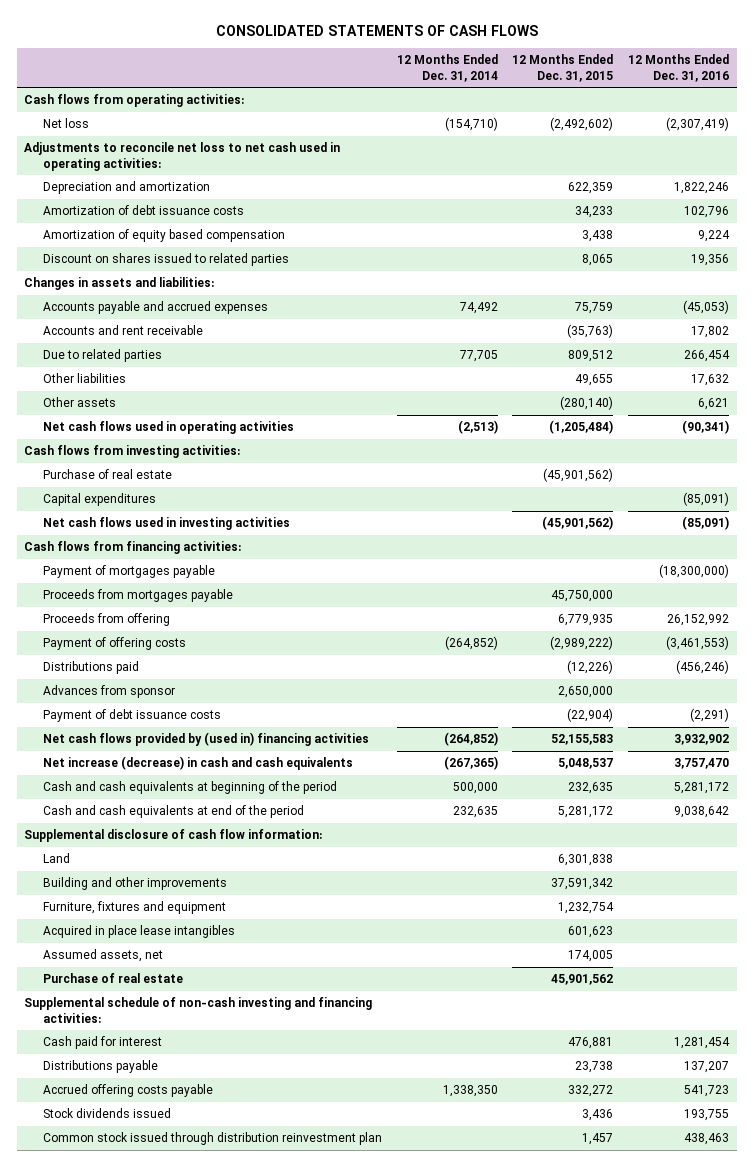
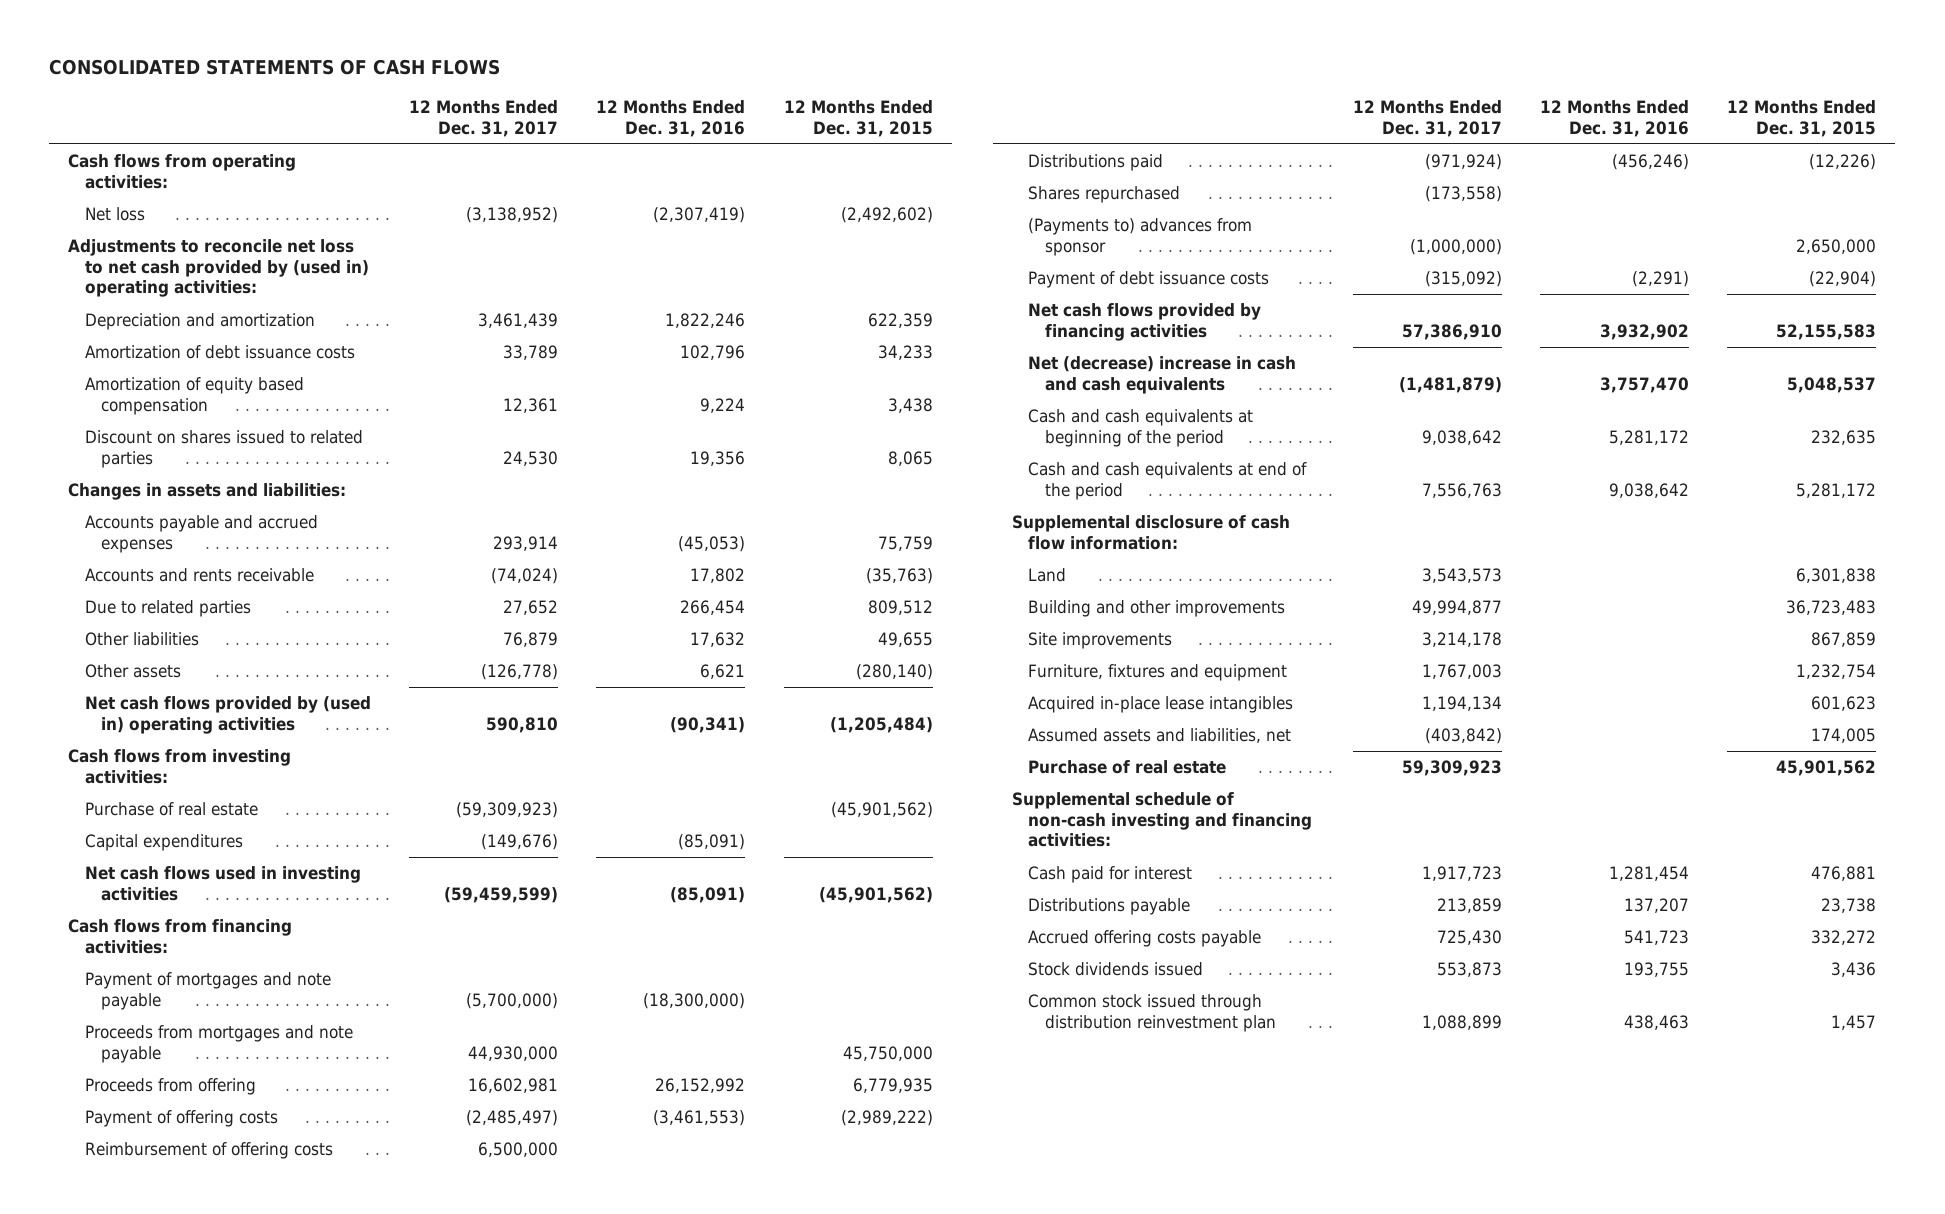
[396,54,498,82] 12 Months Ended Dec. 31, 2014 -> none
none -> [409,99,559,137] 12 Months Ended Dec. 31, 2017
[24,142,341,171] Adjustments to reconcile net loss to net cash used in operating activities: -> [68,239,369,298] Adjustments to reconcile net loss to net cash provided by (used in) operating activities:
[42,325,203,336] Accounts and rent receivable -> [84,568,314,583] Accounts and rents receivable
[42,421,294,435] Net cash flows used in operating activities -> [84,696,371,734] Net cash flows provided by (used in) operating activities
[42,565,215,579] Payment of mortgages payable -> [84,972,331,1010] Payment of mortgages and note payable
[42,589,233,603] Proceeds from mortgages payable -> [84,1025,353,1063] Proceeds from mortgages and note payable
none -> [84,1142,333,1160] Reimbursement of offering costs
none -> [1028,186,1181,204] Shares repurchased
[42,685,175,699] Advances from sponsor -> [1028,218,1253,256] (Payments to) advances from sponsor
[42,732,369,747] Net cash flows provided by (used in) financing activities -> [1028,303,1262,341] Net cash flows provided by financing activities
[42,756,353,771] Net increase (decrease) in cash and cash equivalents -> [1028,356,1297,394] Net (decrease) increase in cash and cash equivalents
[551,878,614,891] 37,591,342 -> [1786,600,1877,616] 36,723,483
none -> [1028,632,1173,650] Site improvements
[42,925,235,939] Acquired in place lease intangibles -> [1028,696,1294,714] Acquired in-place lease intangibles
[42,949,163,963] Assumed assets, net -> [1028,728,1292,744] Assumed assets and liabilities, net

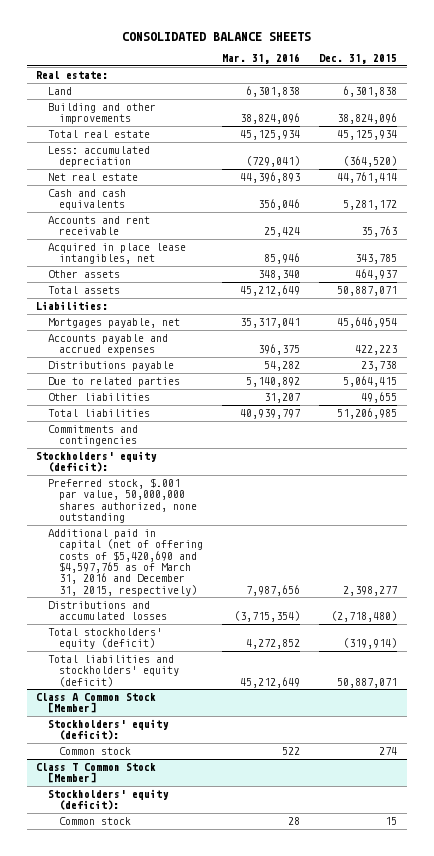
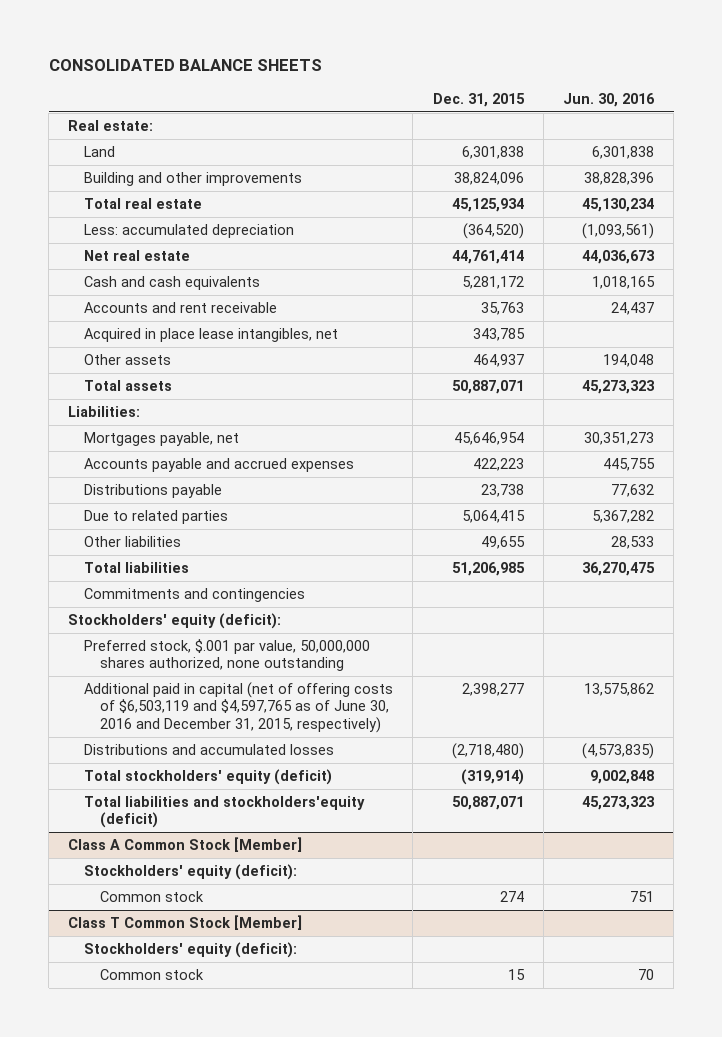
[222,53,301,65] Mar. 31, 2016 -> none
none -> [562,92,655,107] Jun. 30, 2016
[47,529,204,596] Additional paid in capital (net of offering costs of $5,420,690 and $4,597,765 as of March 31, 2016 and December 31, 2015, respectively) -> [84,682,394,733] Additional paid in capital (net of offering costs of $6,503,119 and $4,597,765 as of June 30, 2016 and December 31, 2015, respectively)
[47,655,180,687] Total liabilities and stockholders' equity (deficit) -> [84,796,366,829] Total liabilities and stockholders'equity (deficit)

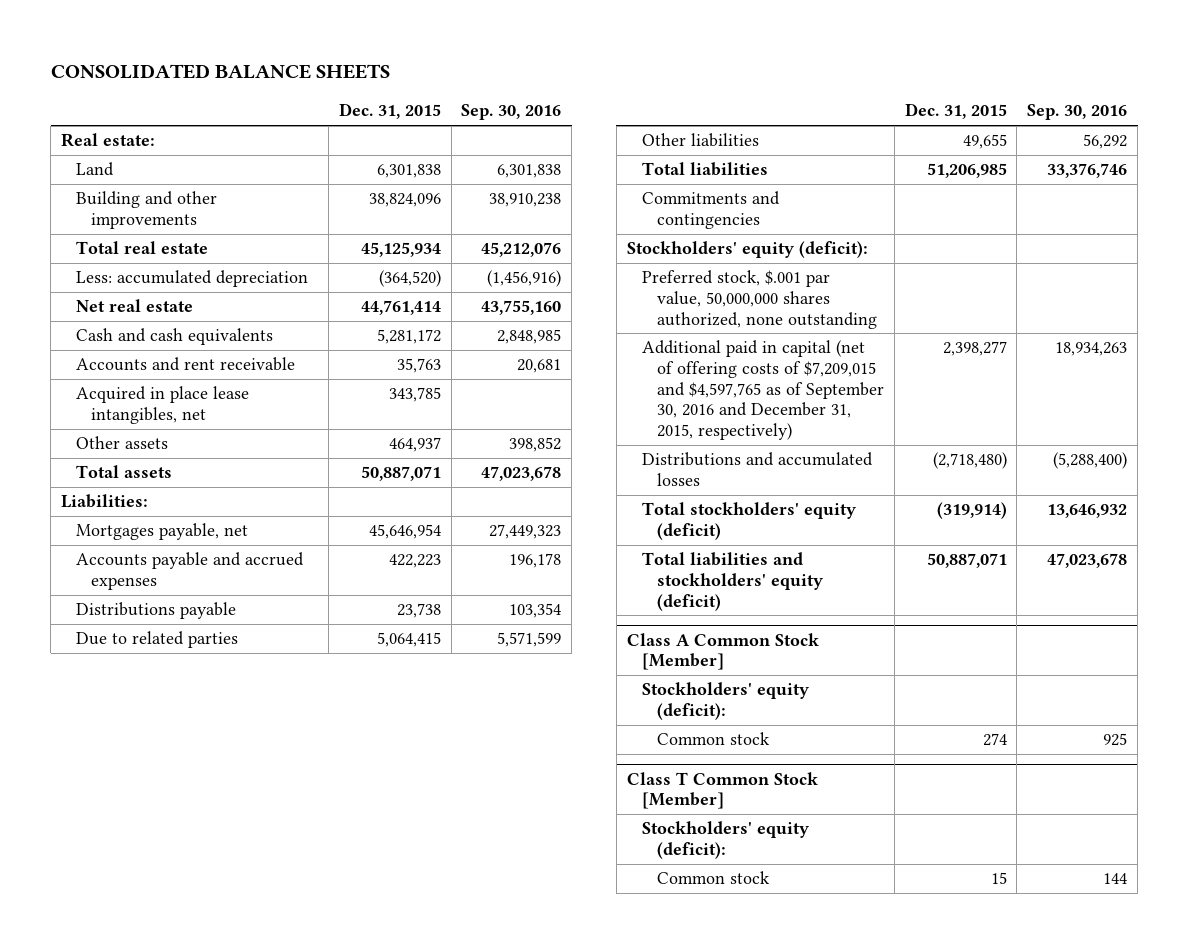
[562,92,655,107] Jun. 30, 2016 -> none
none -> [461,104,562,121] Sep. 30, 2016
[84,682,394,733] Additional paid in capital (net of offering costs of $6,503,119 and $4,597,765 as of June 30, 2016 and December 31, 2015, respectively) -> [641,340,885,441] Additional paid in capital (net of offering costs of $7,209,015 and $4,597,765 as of September 30, 2016 and December 31, 2015, respectively)
[84,796,366,829] Total liabilities and stockholders'equity (deficit) -> [641,552,824,611] Total liabilities and stockholders' equity (deficit)

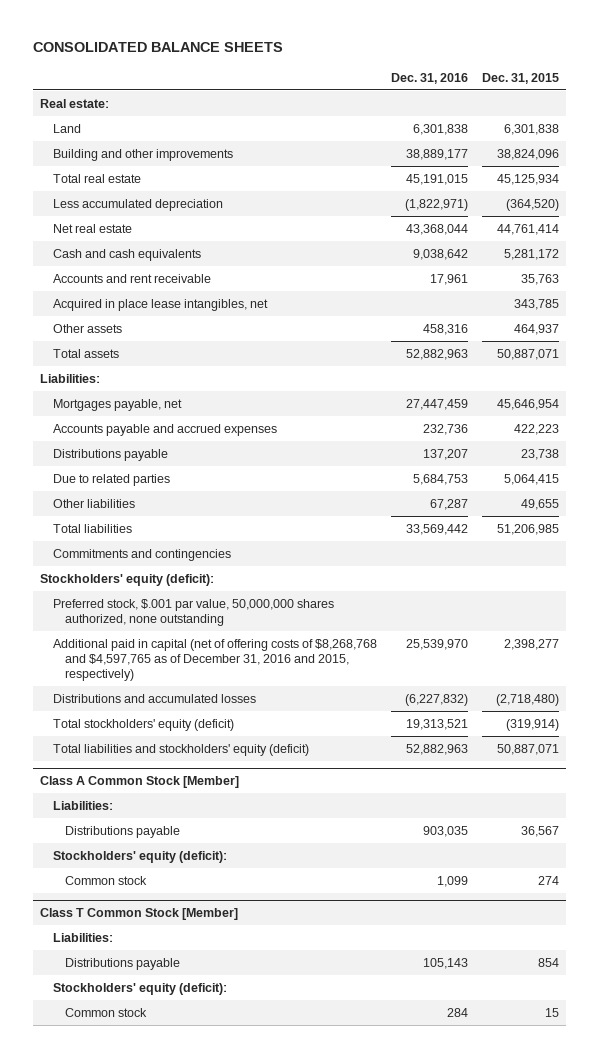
[461,104,562,121] Sep. 30, 2016 -> none
none -> [390,72,468,84] Dec. 31, 2016
[76,270,309,288] Less: accumulated depreciation -> [52,198,223,211] Less accumulated depreciation
[641,340,885,441] Additional paid in capital (net of offering costs of $7,209,015 and $4,597,765 as of September 30, 2016 and December 31, 2015, respectively) -> [52,638,377,681] Additional paid in capital (net of offering costs of $8,268,768 and $4,597,765 as of December 31, 2016 and 2015, respectively)
none -> [52,800,113,810] Liabilities:
none -> [64,825,180,838] Distributions payable
none -> [52,932,113,942] Liabilities:
none -> [64,957,180,970] Distributions payable

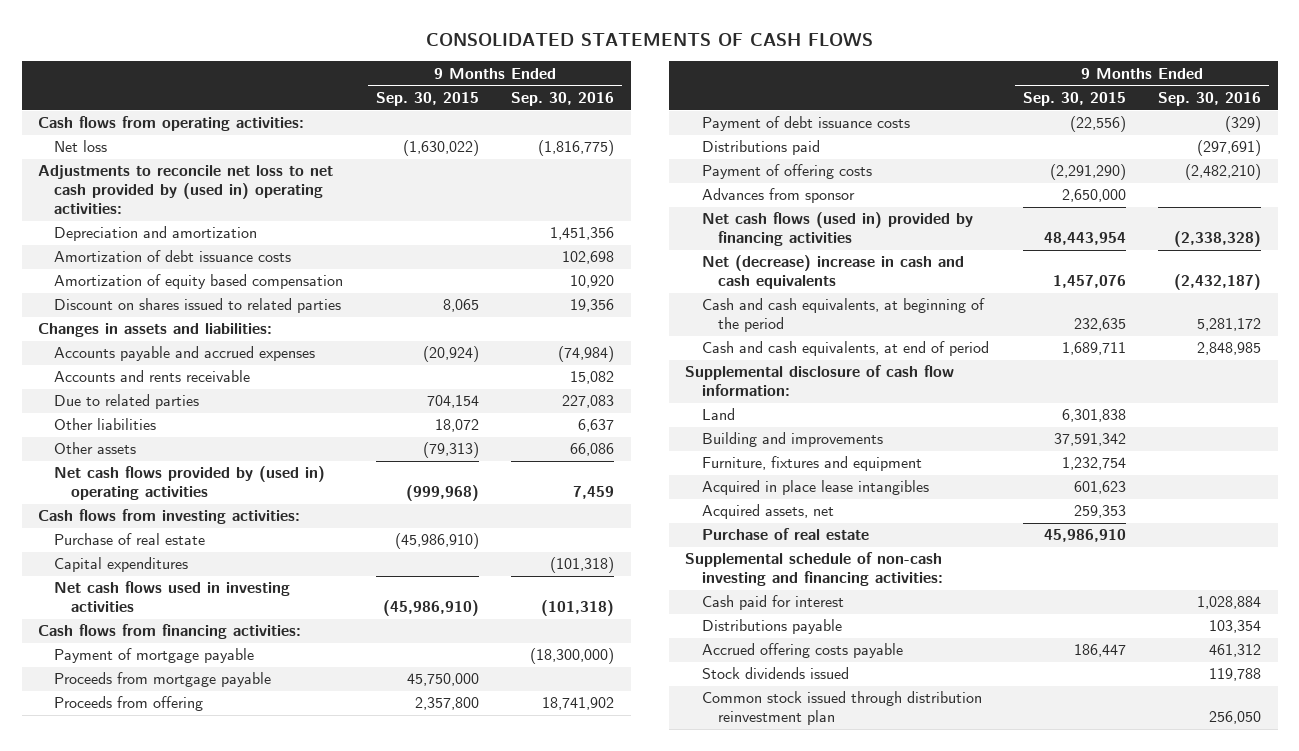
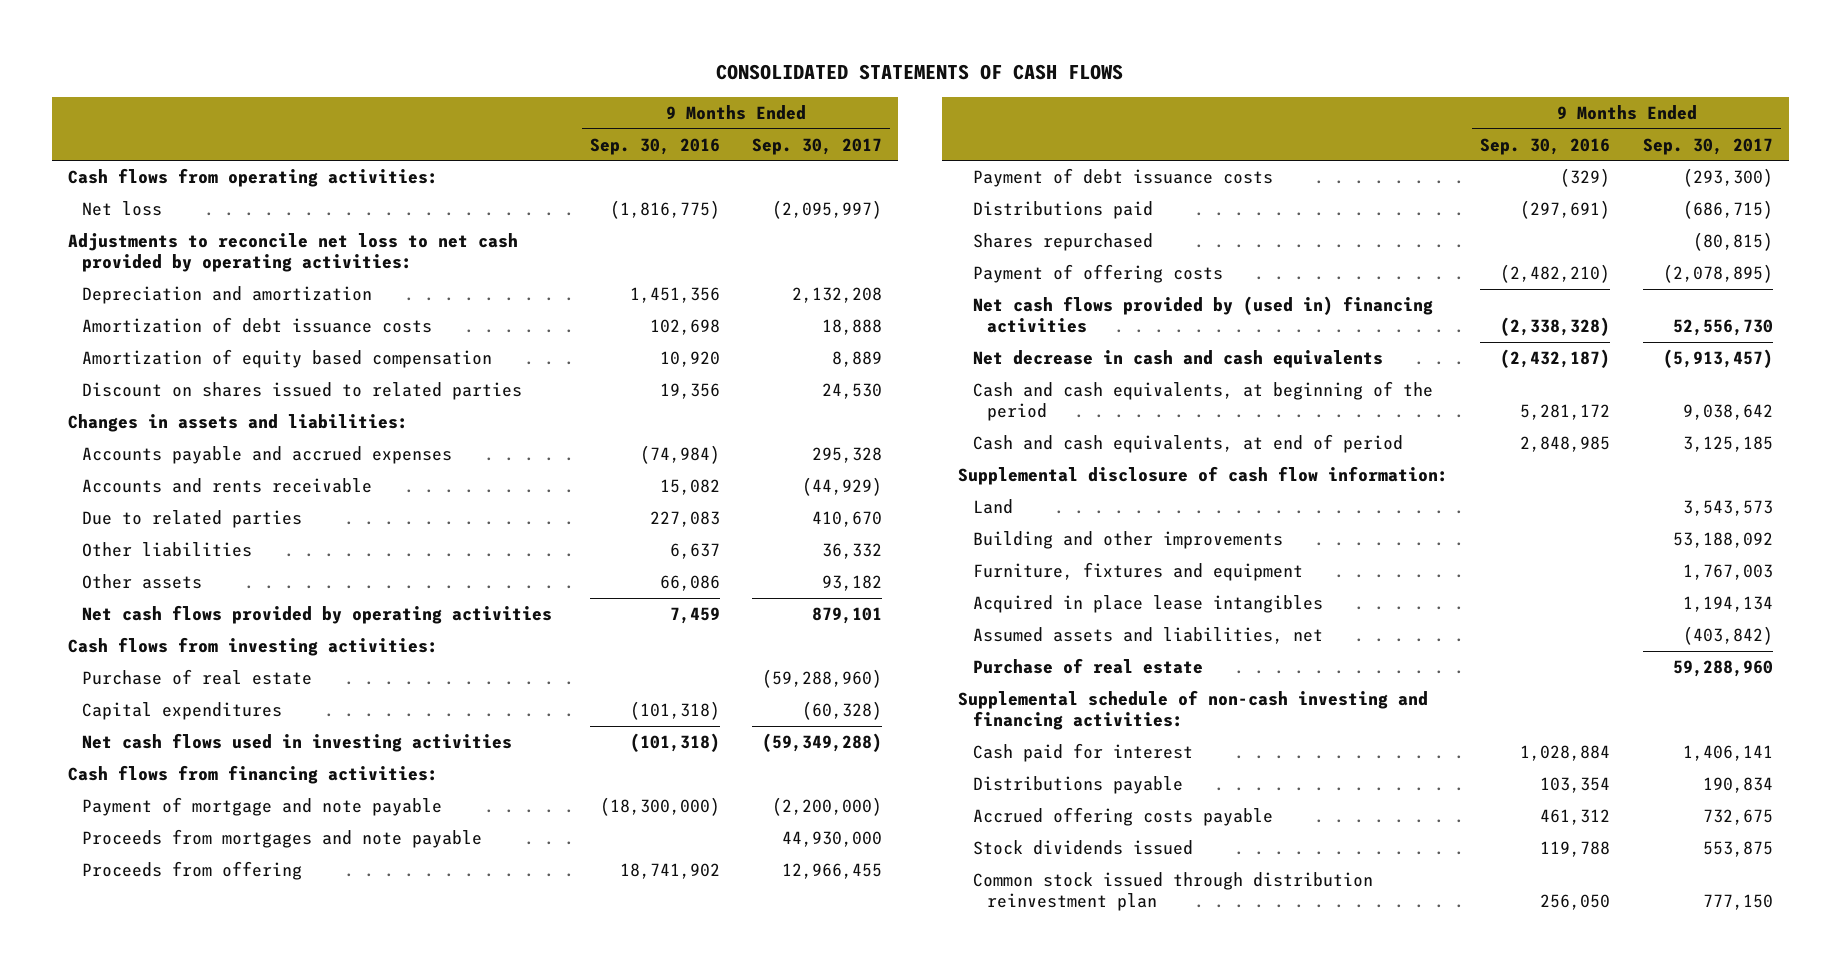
[375,91,479,106] Sep. 30, 2015 -> none
none -> [752,137,883,155] Sep. 30, 2017
[38,165,334,215] Adjustments to reconcile net loss to net cash provided by (used in) operating activities: -> [68,232,519,273] Adjustments to reconcile net loss to net cash provided by operating activities:
[54,466,326,501] Net cash flows provided by (used in) operating activities -> [82,604,553,624] Net cash flows provided by operating activities
[54,672,272,688] Proceeds from mortgage payable -> none
[54,648,255,664] Payment of mortgage payable -> [82,796,443,816] Payment of mortgage and note payable
none -> [82,828,483,848] Proceeds from mortgages and note payable
none -> [972,232,1153,251] Shares repurchased
[701,188,855,204] Advances from sponsor -> none
[701,212,973,247] Net cash flows (used in) provided by financing activities -> [972,295,1433,334] Net cash flows provided by (used in) financing activities
[701,255,964,290] Net (decrease) increase in cash and cash equivalents -> [972,349,1383,368] Net decrease in cash and cash equivalents
[701,432,883,448] Building and improvements -> [972,530,1283,549] Building and other improvements
[701,504,834,520] Acquired assets, net -> [972,626,1323,644] Assumed assets and liabilities, net

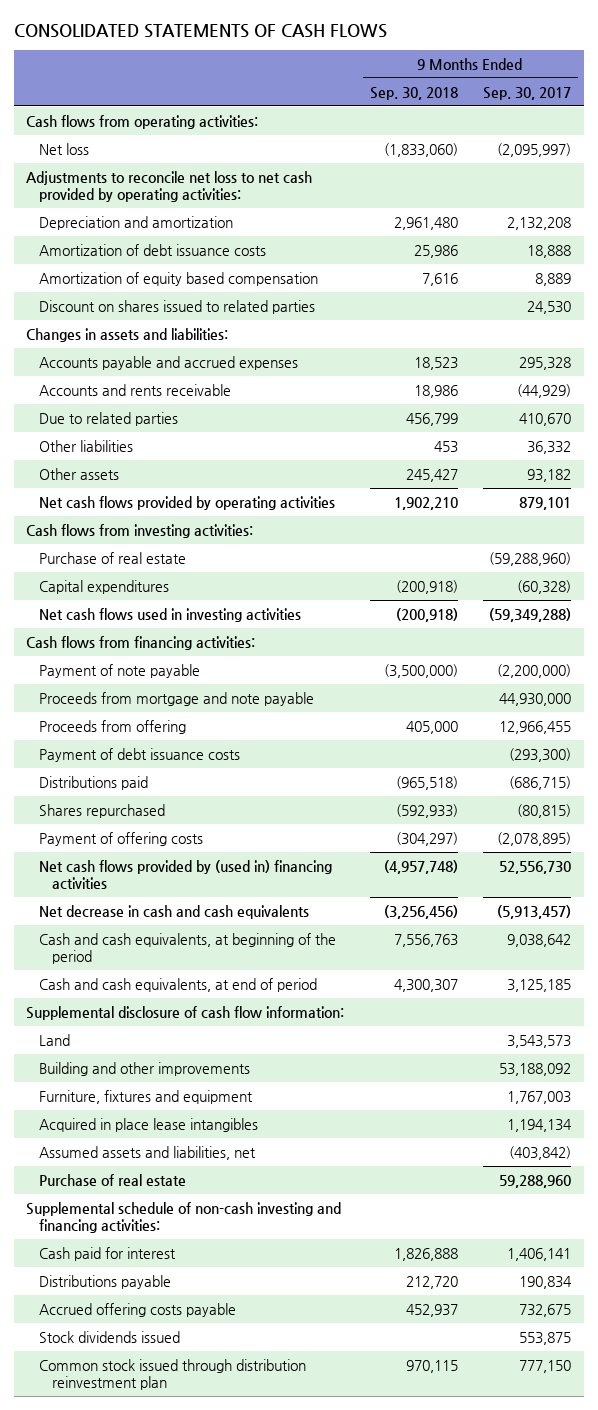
[590,137,721,155] Sep. 30, 2016 -> none
none -> [369,86,458,100] Sep. 30, 2018
[82,796,443,816] Payment of mortgage and note payable -> [39,663,201,678] Payment of note payable
[82,828,483,848] Proceeds from mortgages and note payable -> [39,691,315,706] Proceeds from mortgage and note payable

